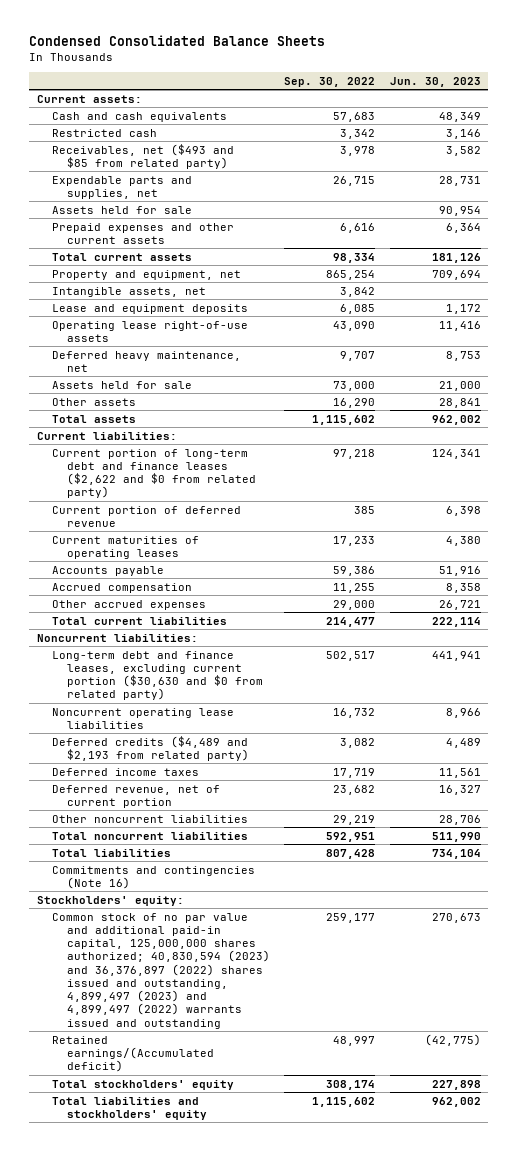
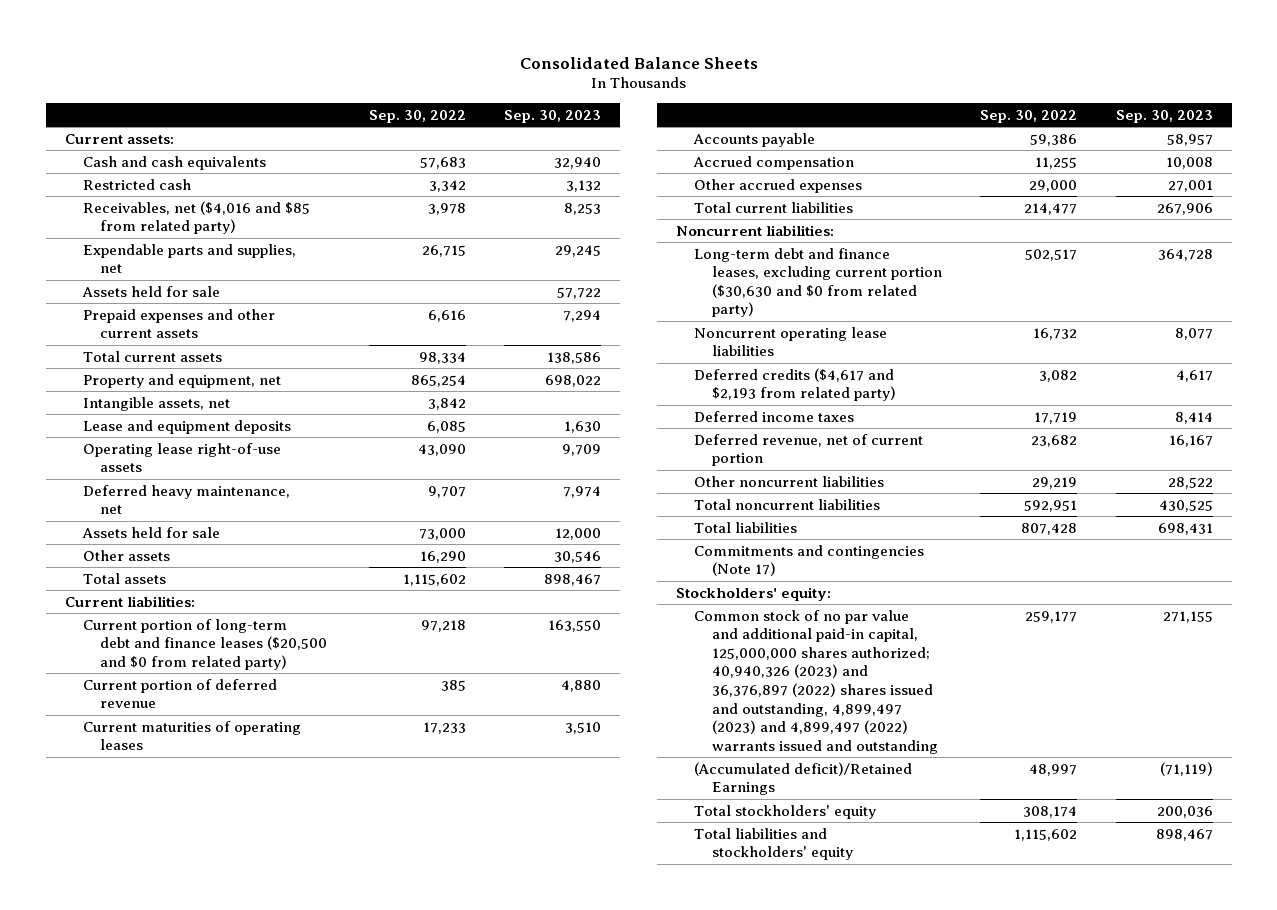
[29,35,326,47] Condensed Consolidated Balance Sheets -> [519,56,758,69] Consolidated Balance Sheets
[389,76,481,87] Jun. 30, 2023 -> none
none -> [504,109,602,123] Sep. 30, 2023
[51,143,234,169] Receivables, net ($493 and $85 from related party) -> [82,200,310,235] Receivables, net ($4,016 and $85 from related party)
[51,448,256,499] Current portion of long-term debt and finance leases ($2,622 and $0 from related party) -> [82,618,328,670] Current portion of long-term debt and finance leases ($20,500 and $0 from related party)
[51,735,249,761] Deferred credits ($4,489 and $2,193 from related party) -> [694,367,896,402] Deferred credits ($4,617 and $2,193 from related party)
[51,865,255,889] Commitments and contingencies (Note 16) -> [694,544,925,577] Commitments and contingencies (Note 17)
[51,912,270,1029] Common stock of no par value and additional paid-in capital, 125,000,000 shares authorized; 40,830,594 (2023) and 36,376,897 (2022) shares issued and outstanding, 4,899,497 (2023) and 4,899,497 (2022) warrants issued and outstanding -> [694,609,938,755] Common stock of no par value and additional paid-in capital, 125,000,000 shares authorized; 40,940,326 (2023) and 36,376,897 (2022) shares issued and outstanding, 4,899,497 (2023) and 4,899,497 (2022) warrants issued and outstanding
[51,1035,214,1073] Retained earnings/(Accumulated deficit) -> [694,761,913,796] (Accumulated deficit)/Retained Earnings

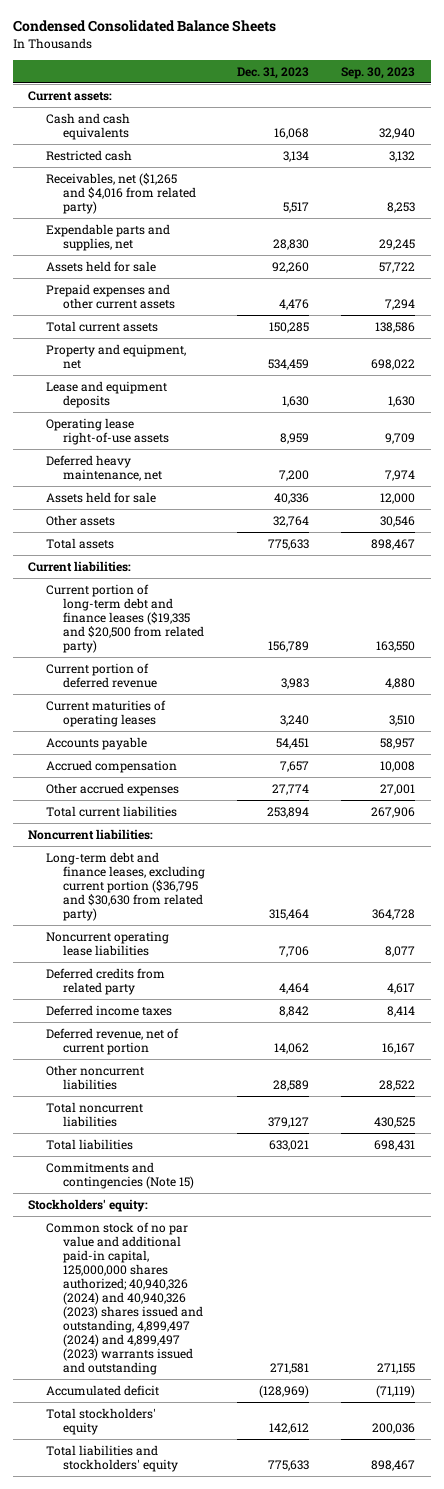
[519,56,758,69] Consolidated Balance Sheets -> [12,20,276,33] Condensed Consolidated Balance Sheets
[368,109,466,123] Sep. 30, 2022 -> none
none -> [237,66,310,79] Dec. 31, 2023
[82,200,310,235] Receivables, net ($4,016 and $85 from related party) -> [45,172,197,214] Receivables, net ($1,265 and $4,016 from related party)
[82,396,230,411] Intangible assets, net -> none
[82,618,328,670] Current portion of long-term debt and finance leases ($20,500 and $0 from related party) -> [45,583,205,653] Current portion of long-term debt and finance leases ($19,335 and $20,500 from related party)
[694,247,942,318] Long-term debt and finance leases, excluding current portion ($30,630 and $0 from related party) -> [45,851,206,921] Long-term debt and finance leases, excluding current portion ($36,795 and $30,630 from related party)
[694,367,896,402] Deferred credits ($4,617 and $2,193 from related party) -> [45,967,165,995] Deferred credits from related party
[694,544,925,577] Commitments and contingencies (Note 17) -> [45,1161,195,1189] Commitments and contingencies (Note 15)
[694,609,938,755] Common stock of no par value and additional paid-in capital, 125,000,000 shares authorized; 40,940,326 (2023) and 36,376,897 (2022) shares issued and outstanding, 4,899,497 (2023) and 4,899,497 (2022) warrants issued and outstanding -> [45,1221,204,1376] Common stock of no par value and additional paid-in capital, 125,000,000 shares authorized; 40,940,326 (2024) and 40,940,326 (2023) shares issued and outstanding, 4,899,497 (2024) and 4,899,497 (2023) warrants issued and outstanding
[694,761,913,796] (Accumulated deficit)/Retained Earnings -> [45,1384,159,1396] Accumulated deficit

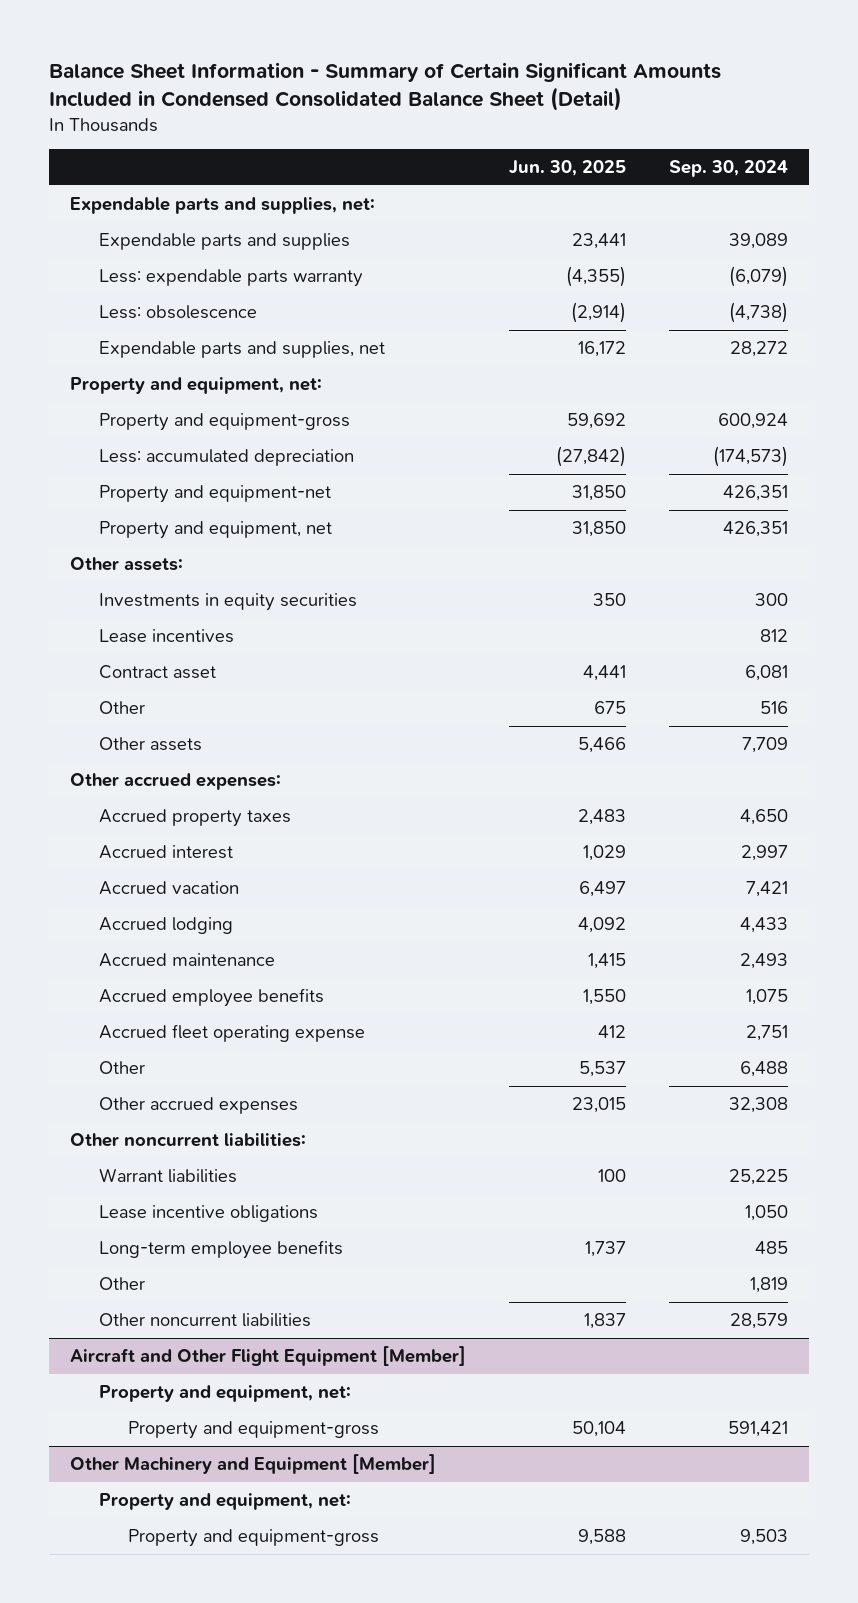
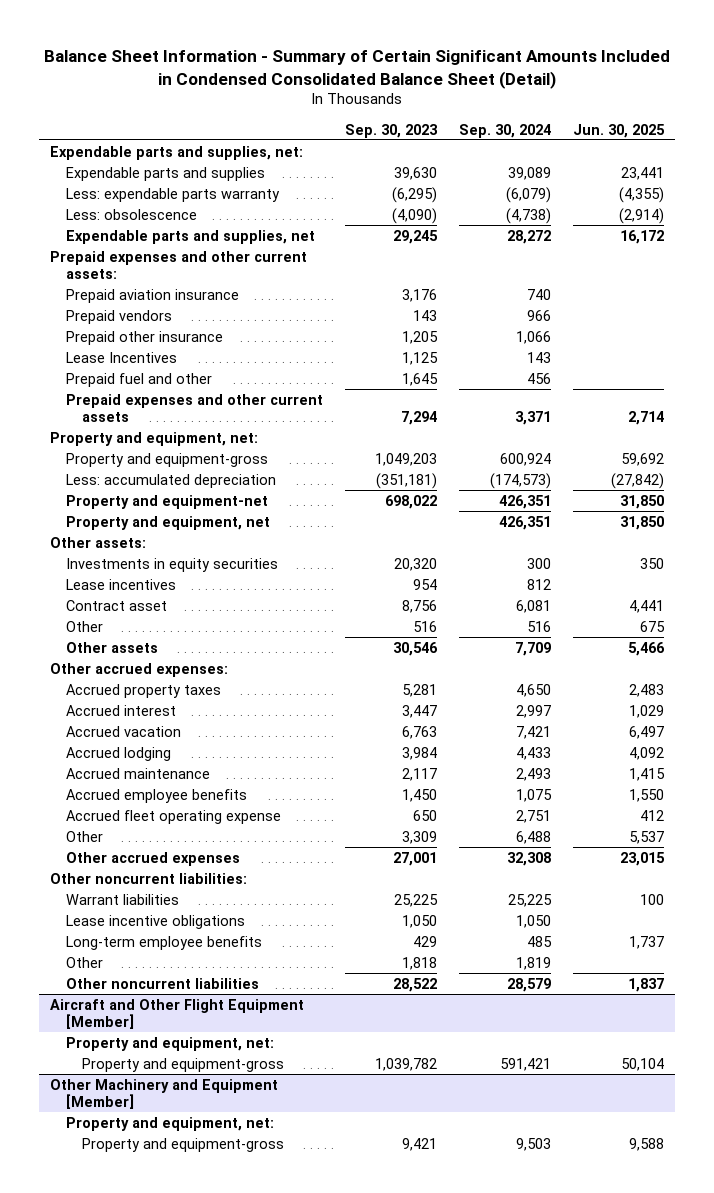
none -> [345,123,439,138] Sep. 30, 2023
none -> [49,250,307,279] Prepaid expenses and other current assets:
none -> [66,288,240,303] Prepaid aviation insurance
none -> [66,309,173,324] Prepaid vendors
none -> [66,330,224,345] Prepaid other insurance
none -> [66,351,178,363] Lease Incentives
none -> [66,372,213,387] Prepaid fuel and other
none -> [66,393,324,422] Prepaid expenses and other current assets

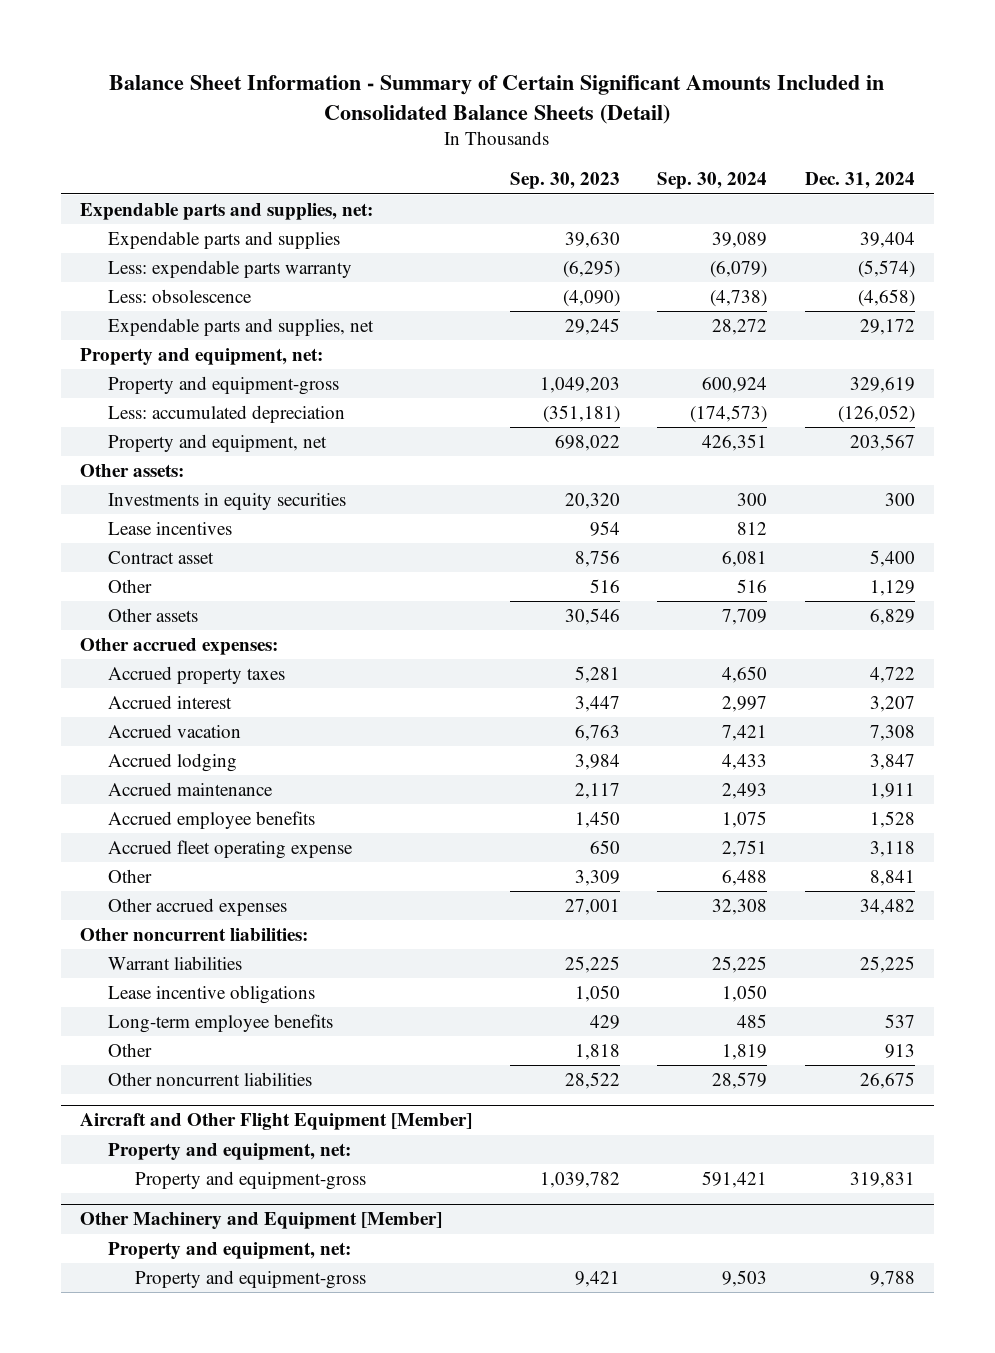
[44,49,671,89] Balance Sheet Information - Summary of Certain Significant Amounts Included in Condensed Consolidated Balance Sheet (Detail) -> [109,75,885,124] Balance Sheet Information - Summary of Certain Significant Amounts Included in Consolidated Balance Sheets (Detail)
[573,123,666,138] Jun. 30, 2025 -> none
none -> [804,172,915,190] Dec. 31, 2024
[49,250,307,279] Prepaid expenses and other current assets: -> none
[66,288,240,303] Prepaid aviation insurance -> none
[66,309,173,324] Prepaid vendors -> none
[66,330,224,345] Prepaid other insurance -> none
[66,351,178,363] Lease Incentives -> none
[66,372,213,387] Prepaid fuel and other -> none
[66,393,324,422] Prepaid expenses and other current assets -> none
[66,515,271,530] Property and equipment, net -> none
[66,494,269,509] Property and equipment-net -> [107,433,327,452] Property and equipment, net

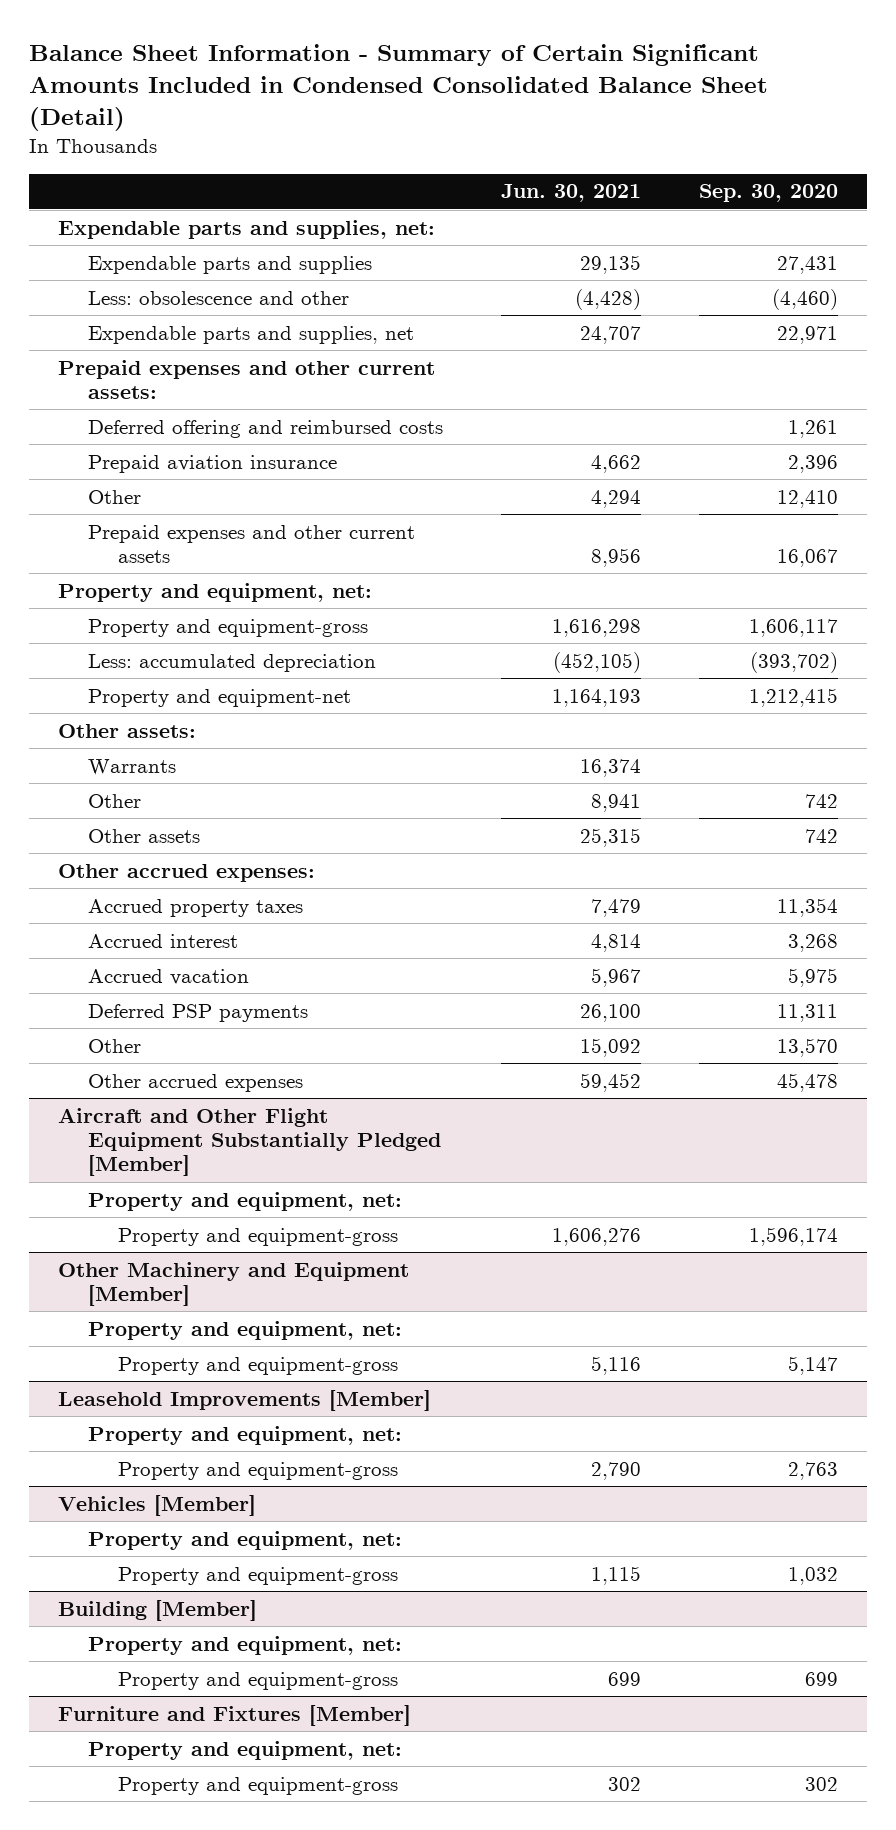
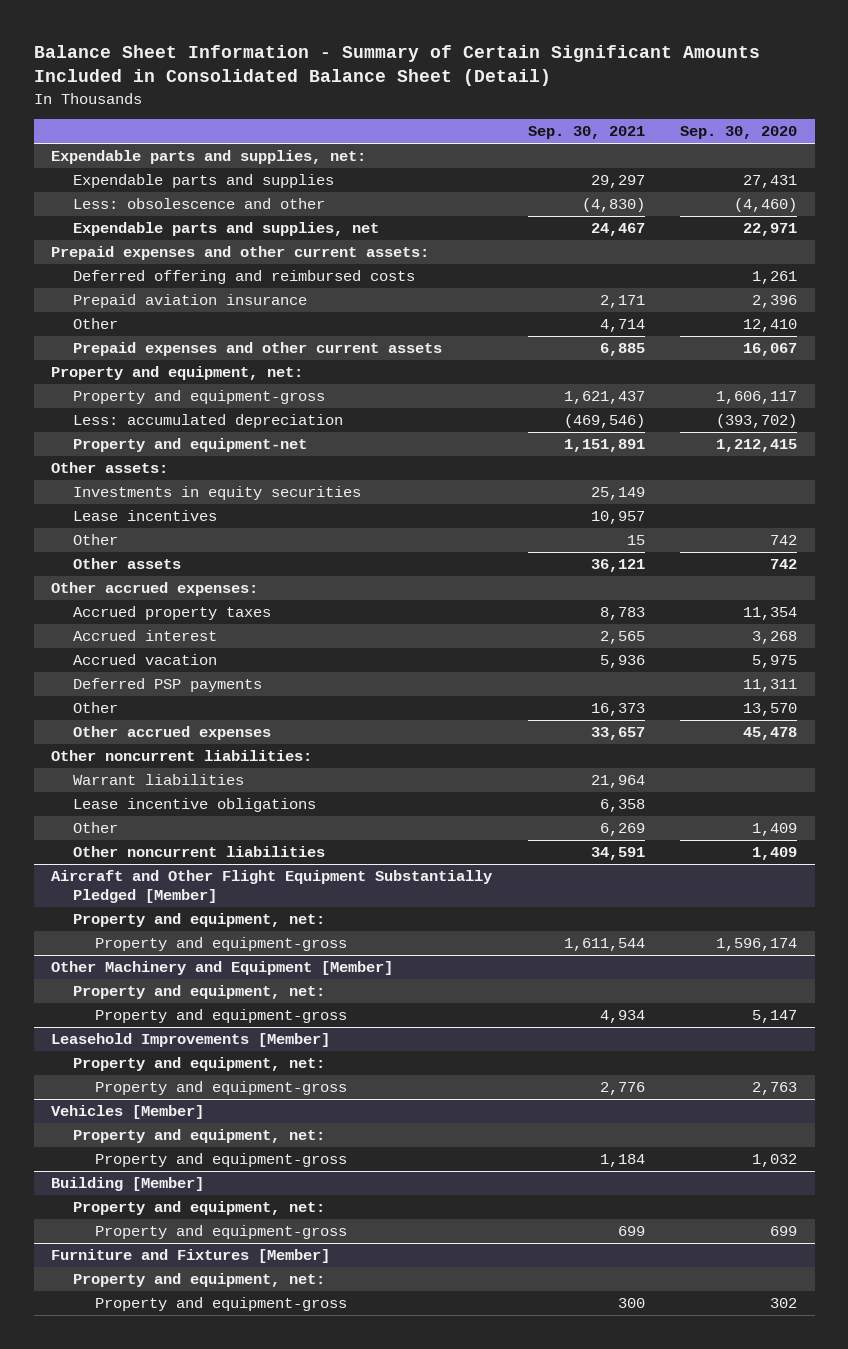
[29,44,769,132] Balance Sheet Information - Summary of Certain Significant Amounts Included in Condensed Consolidated Balance Sheet (Detail) -> [33,44,760,87] Balance Sheet Information - Summary of Certain Significant Amounts Included in Consolidated Balance Sheet (Detail)
[500,184,641,203] Jun. 30, 2021 -> none
none -> [527,126,645,140] Sep. 30, 2021
[87,758,176,775] Warrants -> none
none -> [73,486,362,501] Investments in equity securities
none -> [73,510,218,522] Lease incentives
none -> [51,750,313,762] Other noncurrent liabilities:
none -> [73,774,245,786] Warrant liabilities
none -> [73,798,317,813] Lease incentive obligations
none -> [73,822,119,834] Other
none -> [73,846,326,858] Other noncurrent liabilities

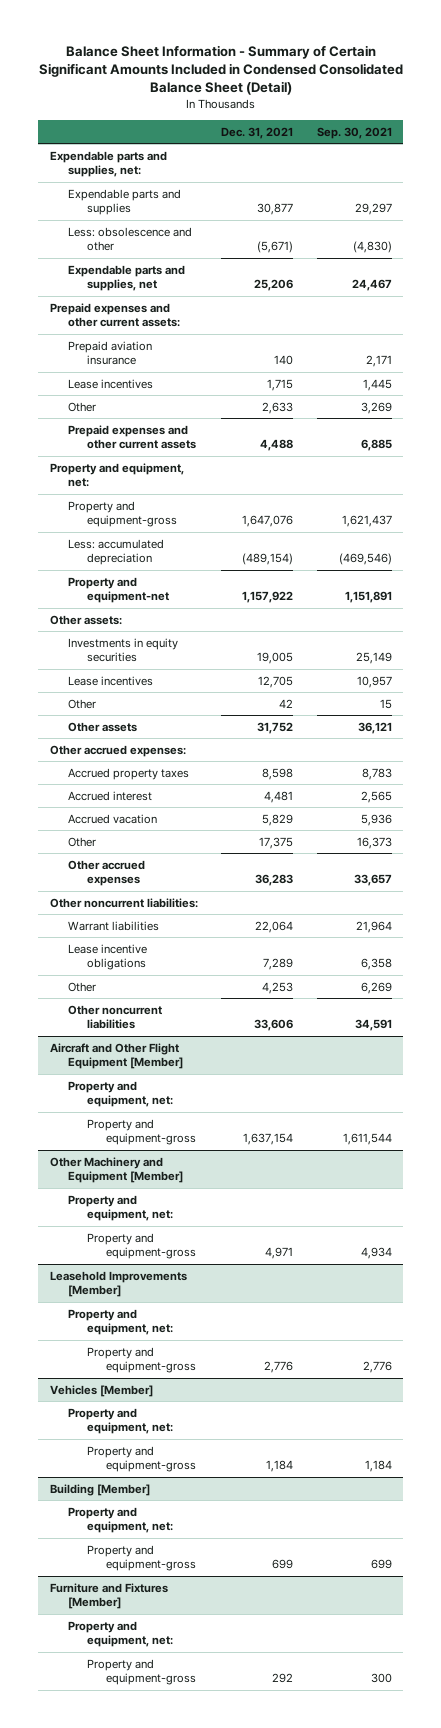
[33,44,760,87] Balance Sheet Information - Summary of Certain Significant Amounts Included in Consolidated Balance Sheet (Detail) -> [38,45,403,96] Balance Sheet Information - Summary of Certain Significant Amounts Included in Condensed Consolidated Balance Sheet (Detail)
[680,126,798,140] Sep. 30, 2020 -> none
none -> [221,126,294,139] Dec. 31, 2021
[73,270,416,285] Deferred offering and reimbursed costs -> none
none -> [68,378,154,389] Lease incentives
[599,319,645,333] 4,714 -> [360,401,392,414] 3,269
[73,678,263,693] Deferred PSP payments -> none
[51,870,493,903] Aircraft and Other Flight Equipment Substantially Pledged [Member] -> [49,1042,184,1070] Aircraft and Other Flight Equipment [Member]

